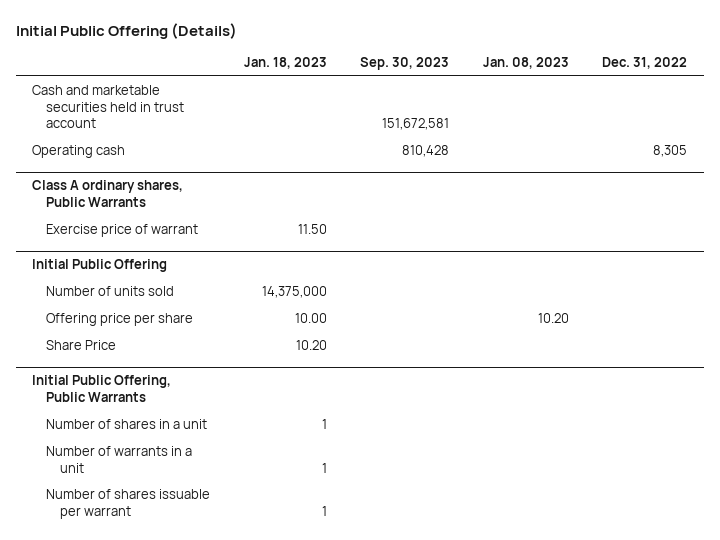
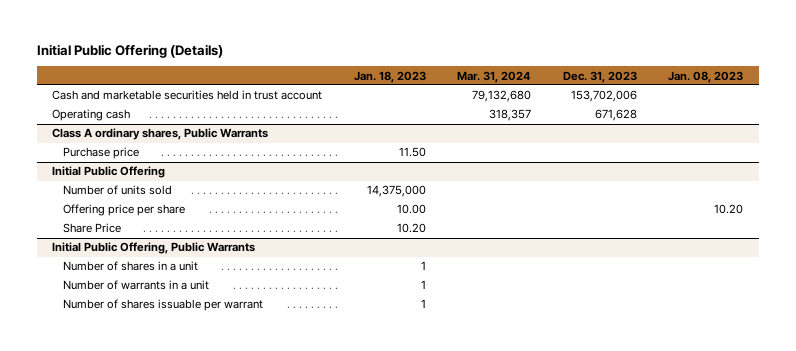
[360,56,450,70] Sep. 30, 2023 -> none
[602,56,688,69] Dec. 31, 2022 -> none
none -> [457,70,532,83] Mar. 31, 2024
none -> [562,70,637,83] Dec. 31, 2023
[45,224,198,238] Exercise price of warrant -> [62,147,139,160] Purchase price

